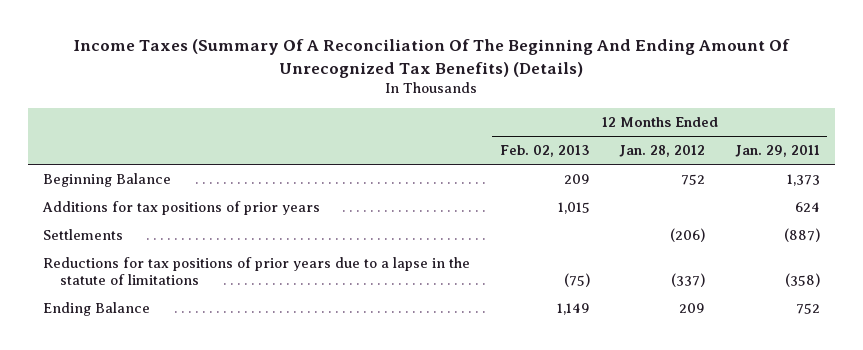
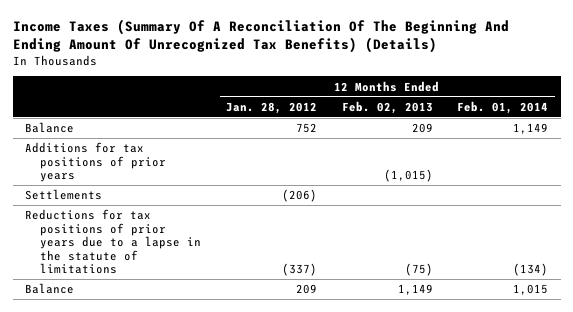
[734,145,820,158] Jan. 29, 2011 -> none
none -> [457,100,549,114] Feb. 01, 2014
[43,173,172,188] Beginning Balance -> [25,122,75,134] Balance
[557,202,590,215] 1,015 -> [383,169,433,183] (1,015)
[43,302,151,317] Ending Balance -> [25,283,75,295] Balance

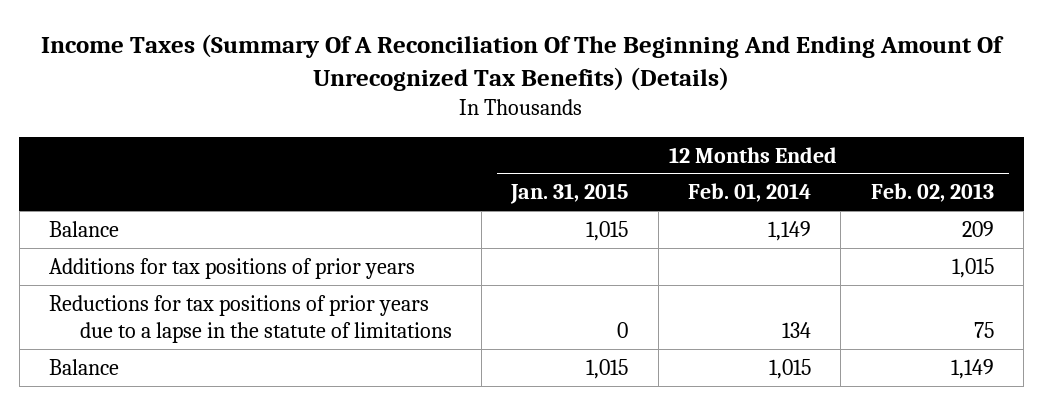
[225,101,317,114] Jan. 28, 2012 -> none
none -> [510,183,629,205] Jan. 31, 2015
[25,189,103,201] Settlements -> none
[383,169,433,183] (1,015) -> [951,257,994,278] 1,015
[404,263,433,277] (75) -> [973,321,994,338] 75
[513,263,549,277] (134) -> [782,321,812,338] 134

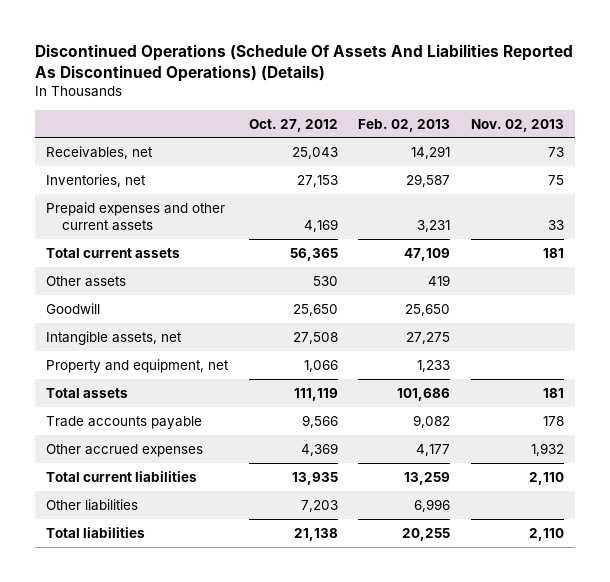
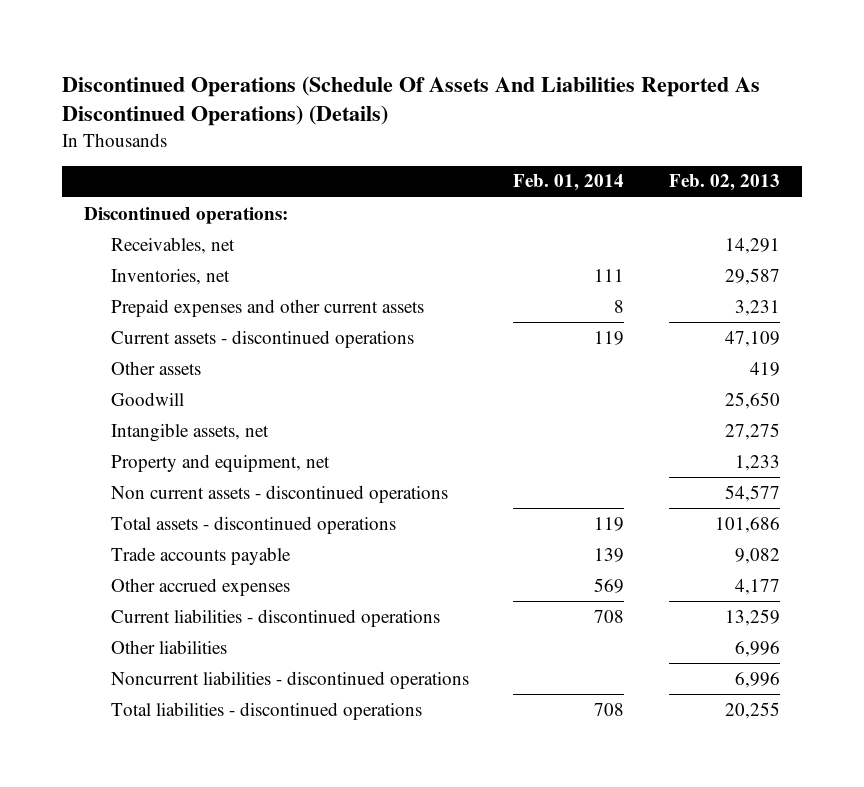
[248,118,338,132] Oct. 27, 2012 -> none
[471,118,565,132] Nov. 02, 2013 -> none
none -> [513,174,625,192] Feb. 01, 2014
none -> [84,206,289,224] Discontinued operations:
[45,247,180,258] Total current assets -> [110,329,414,348] Current assets - discontinued operations
none -> [110,484,448,503] Non current assets - discontinued operations
[45,387,128,398] Total assets -> [110,515,396,534] Total assets - discontinued operations
[45,470,197,482] Total current liabilities -> [110,608,440,627] Current liabilities - discontinued operations
none -> [110,670,469,689] Noncurrent liabilities - discontinued operations
[45,526,145,538] Total liabilities -> [110,701,422,720] Total liabilities - discontinued operations

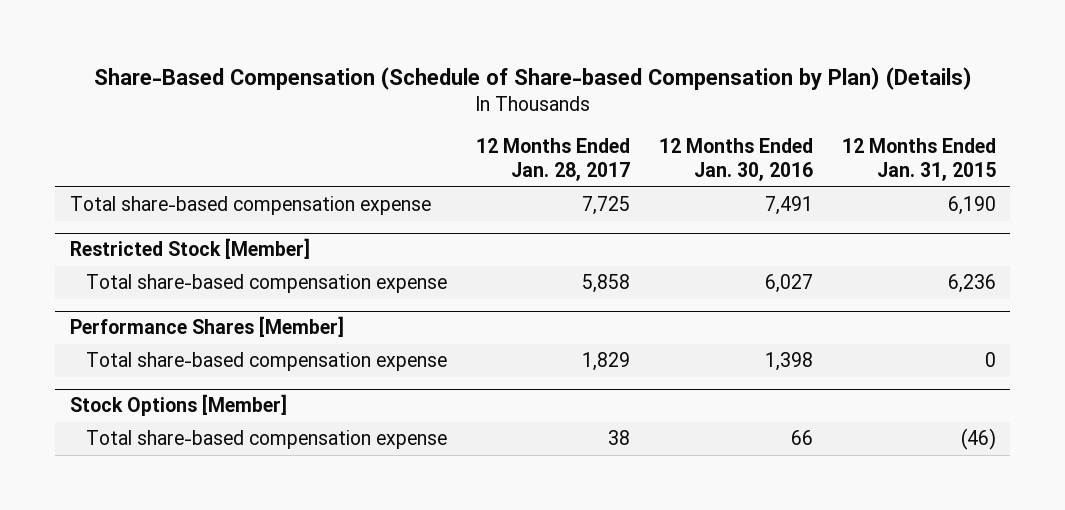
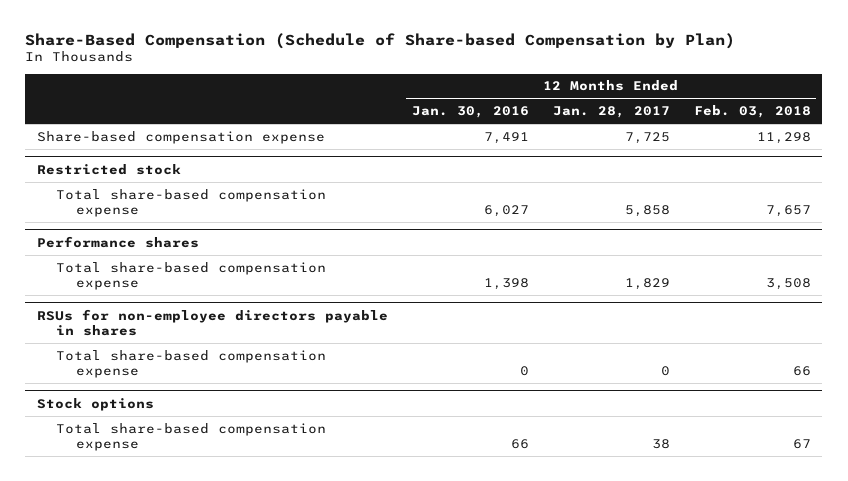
[93,67,972,91] Share-Based Compensation (Schedule of Share-based Compensation by Plan) (Details) -> [25,32,736,49] Share-Based Compensation (Schedule of Share-based Compensation by Plan)
[841,138,996,182] 12 Months Ended Jan. 31, 2015 -> none
none -> [693,105,811,119] Feb. 03, 2018
[69,196,431,216] Total share-based compensation expense -> [37,130,326,144] Share-based compensation expense
[69,238,310,260] Restricted Stock [Member] -> [37,163,182,175] Restricted stock
[69,316,344,338] Performance Shares [Member] -> [37,235,200,248] Performance shares
none -> [37,308,389,337] RSUs for non-employee directors payable in shares
none -> [56,349,327,379] Total share-based compensation expense
[69,394,287,417] Stock Options [Member] -> [37,397,155,411] Stock options

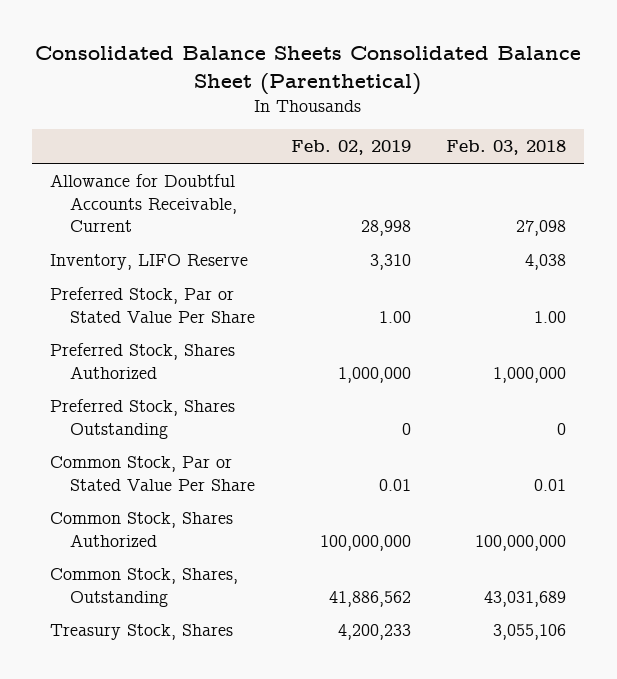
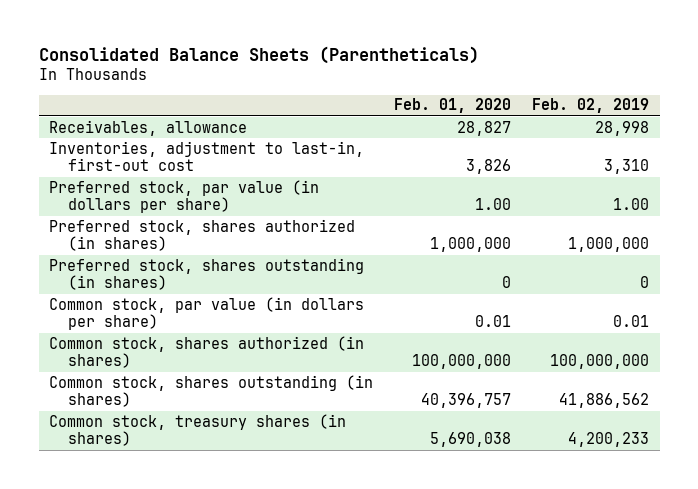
[35,46,582,95] Consolidated Balance Sheets Consolidated Balance Sheet (Parenthetical) -> [38,45,479,64] Consolidated Balance Sheets (Parentheticals)
[446,140,567,156] Feb. 03, 2018 -> none
none -> [394,98,512,114] Feb. 01, 2020
[50,174,237,232] Allowance for Doubtful Accounts Receivable, Current -> [49,119,248,136] Receivables, allowance
[50,254,249,271] Inventory, LIFO Reserve -> [49,140,365,172] Inventories, adjustment to last-in, first-out cost
[50,287,255,323] Preferred Stock, Par or Stated Value Per Share -> [49,179,320,214] Preferred stock, par value (in dollars per share)
[50,343,236,379] Preferred Stock, Shares Authorized -> [49,218,356,252] Preferred stock, shares authorized (in shares)
[50,399,236,439] Preferred Stock, Shares Outstanding -> [49,257,365,291] Preferred stock, shares outstanding (in shares)
[50,456,255,491] Common Stock, Par or Stated Value Per Share -> [49,296,365,331] Common stock, par value (in dollars per share)
[50,512,234,547] Common Stock, Shares Authorized -> [49,335,365,369] Common stock, shares authorized (in shares)
[50,568,239,607] Common Stock, Shares, Outstanding -> [49,374,374,408] Common stock, shares outstanding (in shares)
[50,624,234,641] Treasury Stock, Shares -> [49,413,347,447] Common stock, treasury shares (in shares)

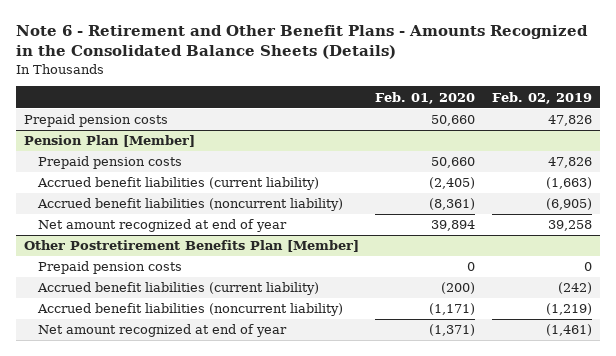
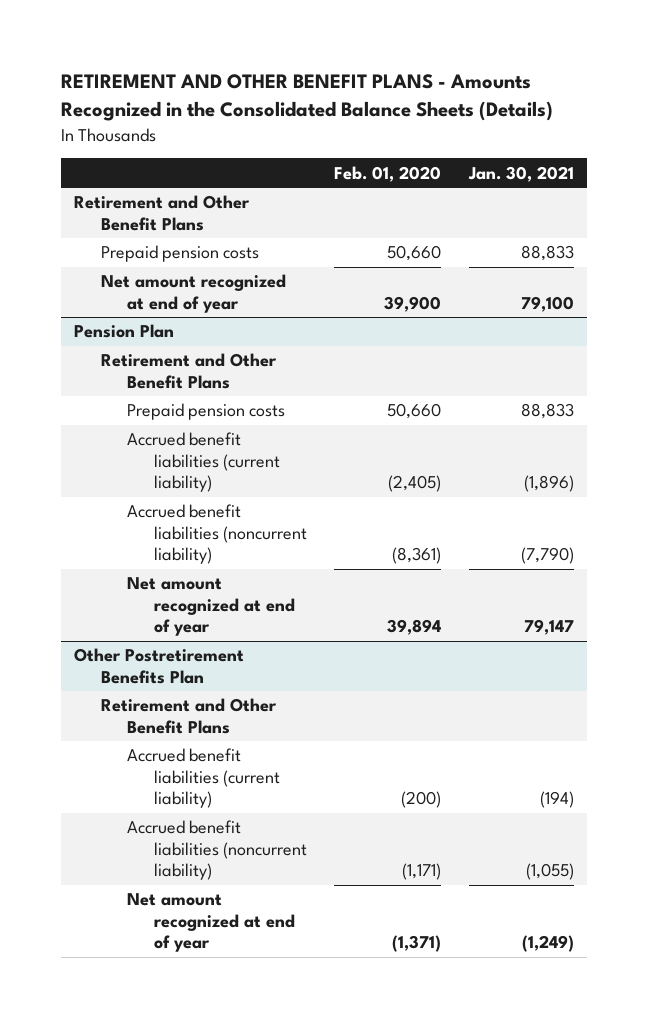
[15,24,588,60] Note 6 - Retirement and Other Benefit Plans - Amounts Recognized in the Consolidated Balance Sheets (Details) -> [60,74,553,122] RETIREMENT AND OTHER BENEFIT PLANS - Amounts Recognized in the Consolidated Balance Sheets (Details)
[491,91,592,104] Feb. 02, 2019 -> none
none -> [467,165,574,182] Jan. 30, 2021
none -> [74,195,251,231] Retirement and Other Benefit Plans
none -> [100,274,286,313] Net amount recognized at end of year
[24,135,196,148] Pension Plan [Member] -> [74,324,175,339] Pension Plan
none -> [100,353,277,389] Retirement and Other Benefit Plans
[37,261,182,275] Prepaid pension costs -> none
[24,240,360,253] Other Postretirement Benefits Plan [Member] -> [74,648,245,684] Other Postretirement Benefits Plan
none -> [100,698,277,734] Retirement and Other Benefit Plans

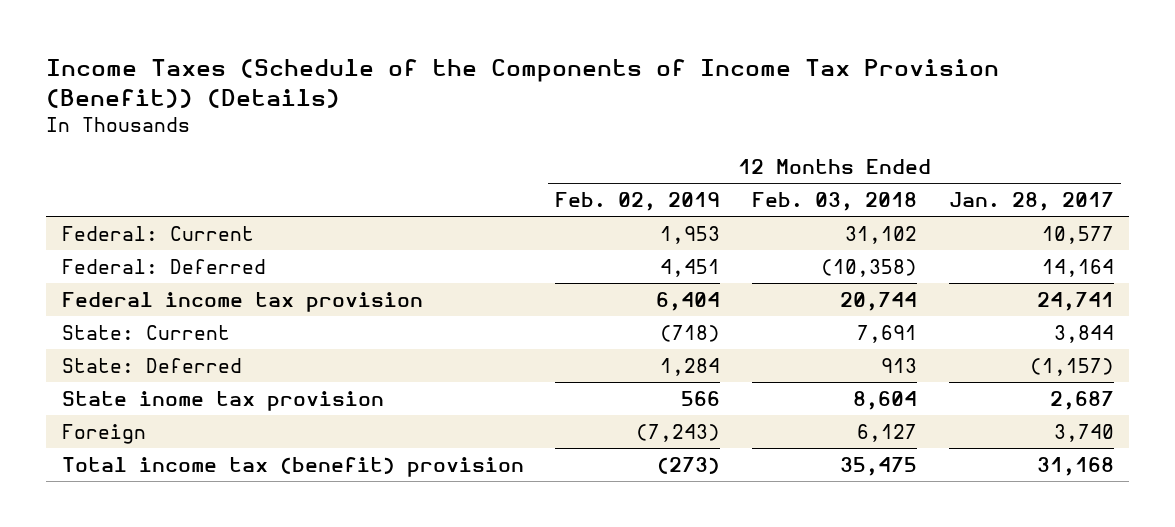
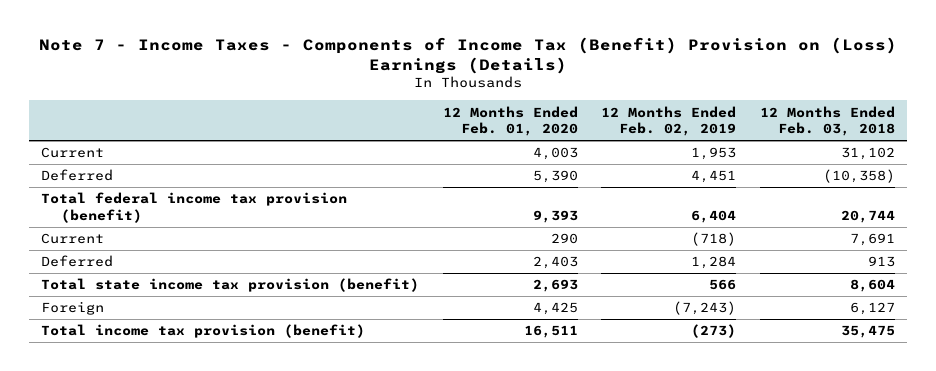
[46,58,1000,108] Income Taxes (Schedule of the Components of Income Tax Provision (Benefit)) (Details) -> [38,36,897,74] Note 7 - Income Taxes - Components of Income Tax (Benefit) Provision on (Loss) Earnings (Details)
[948,192,1114,212] Jan. 28, 2017 -> none
none -> [442,105,578,137] 12 Months Ended Feb. 01, 2020
[61,225,254,241] Federal: Current -> [41,147,105,159] Current
[61,258,266,274] Federal: Deferred -> [41,169,114,182] Deferred
[61,291,423,312] Federal income tax provision -> [41,192,348,223] Total federal income tax provision (benefit)
[61,324,230,340] State: Current -> [41,233,105,245] Current
[61,357,242,373] State: Deferred -> [41,255,114,268] Deferred
[61,390,384,411] State inome tax provision -> [41,278,420,293] Total state income tax provision (benefit)
[61,456,524,477] Total income tax (benefit) provision -> [41,324,366,339] Total income tax provision (benefit)

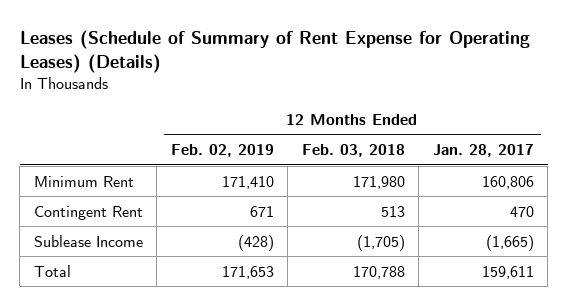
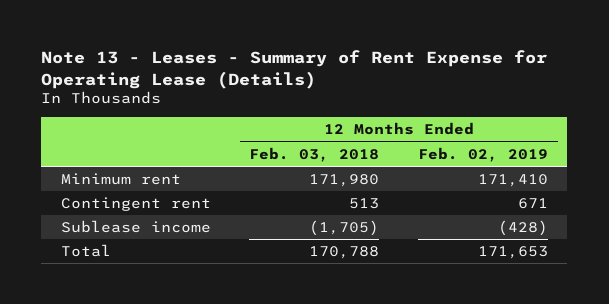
[19,29,530,73] Leases (Schedule of Summary of Rent Expense for Operating Leases) (Details) -> [41,50,548,89] Note 13 - Leases - Summary of Rent Expense for Operating Lease (Details)
[432,144,534,158] Jan. 28, 2017 -> none
[33,175,134,187] Minimum Rent -> [60,173,181,186] Minimum rent
[33,205,143,220] Contingent Rent -> [60,197,211,212] Contingent rent
[33,234,143,247] Sublease Income -> [60,220,211,234] Sublease income

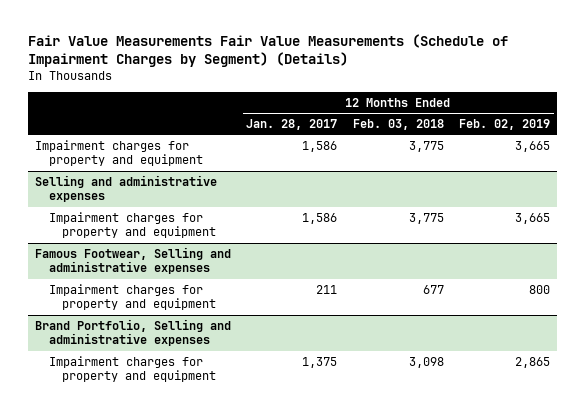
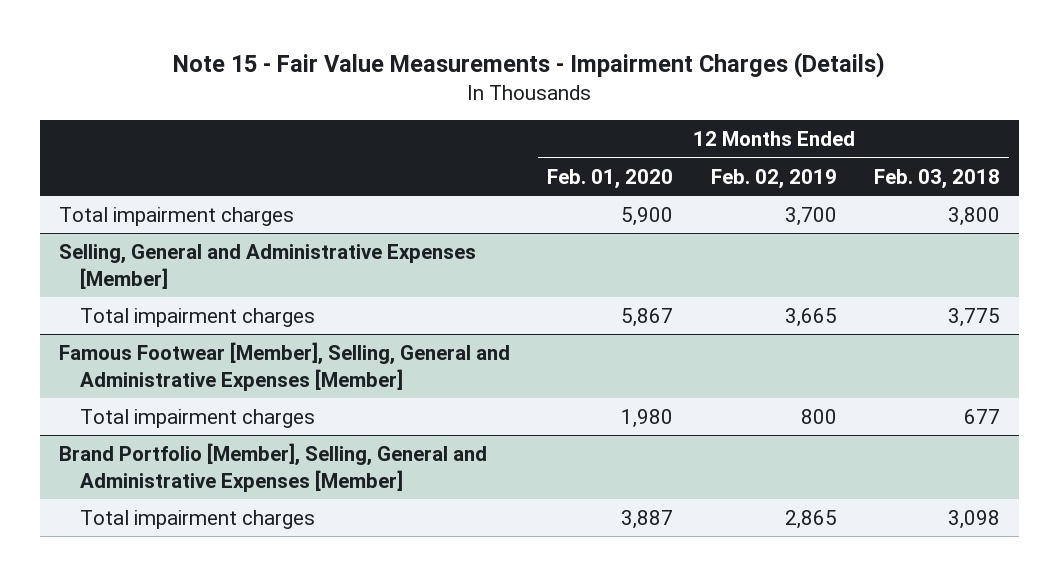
[27,33,508,68] Fair Value Measurements Fair Value Measurements (Schedule of Impairment Charges by Segment) (Details) -> [173,51,886,78] Note 15 - Fair Value Measurements - Impairment Charges (Details)
[246,118,338,130] Jan. 28, 2017 -> none
none -> [547,168,674,189] Feb. 01, 2020
[35,139,203,167] Impairment charges for property and equipment -> [58,206,294,226] Total impairment charges
[408,140,444,152] 3,775 -> [948,206,1001,226] 3,800
[514,140,550,152] 3,665 -> [784,206,837,226] 3,700
[35,174,218,203] Selling and administrative expenses -> [58,243,476,289] Selling, General and Administrative Expenses [Member]
[48,211,217,239] Impairment charges for property and equipment -> [79,307,315,327] Total impairment charges
[35,246,232,275] Famous Footwear, Selling and administrative expenses -> [58,341,510,391] Famous Footwear [Member], Selling, General and Administrative Expenses [Member]
[48,283,217,311] Impairment charges for property and equipment -> [79,408,315,428] Total impairment charges
[35,318,232,347] Brand Portfolio, Selling and administrative expenses -> [58,442,487,492] Brand Portfolio [Member], Selling, General and Administrative Expenses [Member]
[48,355,217,383] Impairment charges for property and equipment -> [79,509,315,529] Total impairment charges

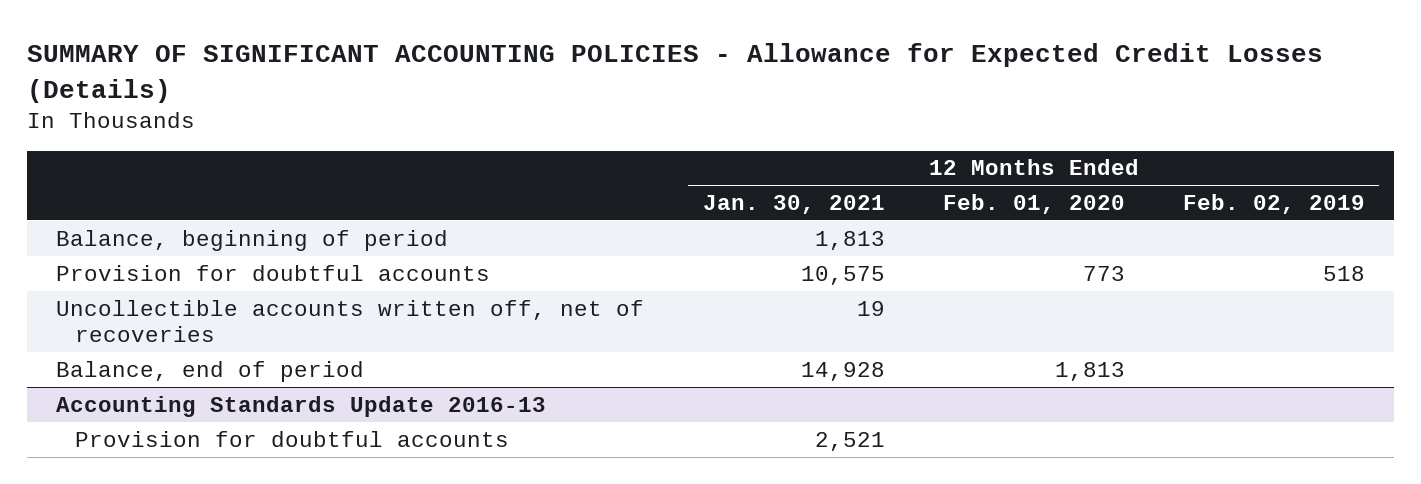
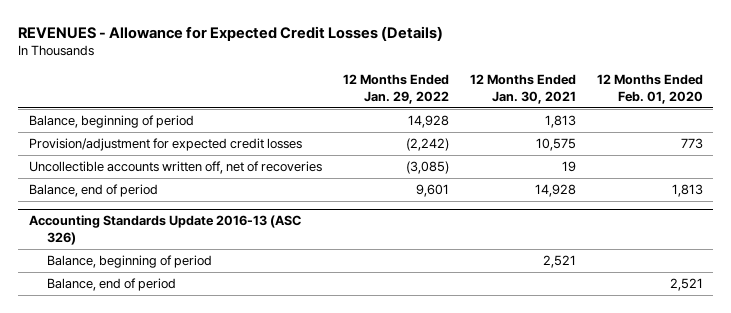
[27,43,1324,103] SUMMARY OF SIGNIFICANT ACCOUNTING POLICIES - Allowance for Expected Credit Losses (Details) -> [18,26,444,42] REVENUES - Allowance for Expected Credit Losses (Details)
[1182,194,1365,215] Feb. 02, 2019 -> none
none -> [342,74,449,104] 12 Months Ended Jan. 29, 2022
[56,264,491,281] Provision for doubtful accounts -> [28,138,302,152] Provision/adjustment for expected credit losses
[56,395,547,417] Accounting Standards Update 2016-13 -> [28,215,301,245] Accounting Standards Update 2016-13 (ASC 326)
[75,430,510,447] Provision for doubtful accounts -> [47,255,213,269] Balance, beginning of period
none -> [47,278,177,292] Balance, end of period

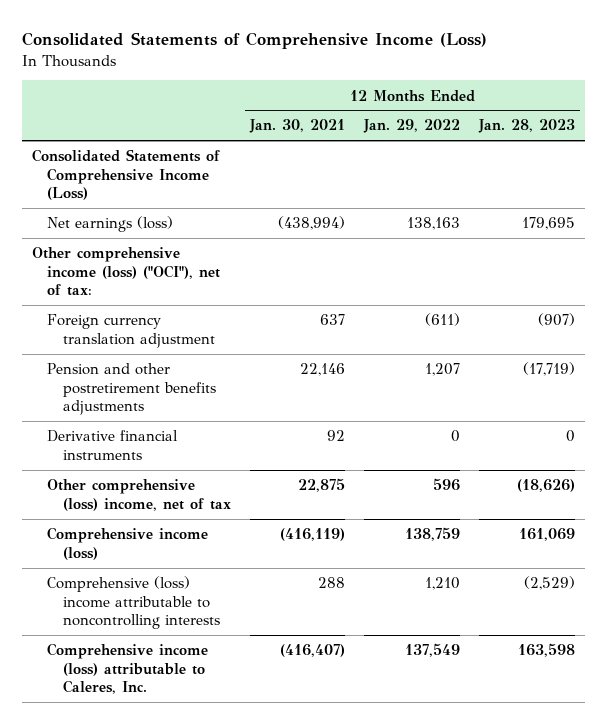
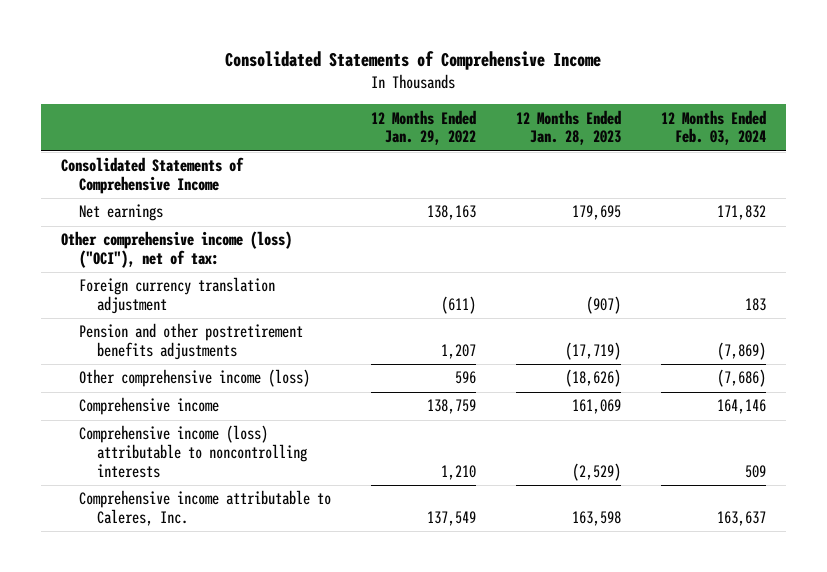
[22,32,488,50] Consolidated Statements of Comprehensive Income (Loss) -> [225,50,602,70] Consolidated Statements of Comprehensive Income
[248,119,345,134] Jan. 30, 2021 -> none
none -> [661,109,767,146] 12 Months Ended Feb. 03, 2024
[31,149,220,201] Consolidated Statements of Comprehensive Income (Loss) -> [60,157,244,195] Consolidated Statements of Comprehensive Income
[47,216,174,233] Net earnings (loss) -> [79,204,164,222] Net earnings
[47,430,179,460] Derivative financial instruments -> none
[47,479,231,511] Other comprehensive (loss) income, net of tax -> [79,369,311,388] Other comprehensive income (loss)
[47,527,209,560] Comprehensive income (loss) -> [79,397,220,416] Comprehensive income
[47,576,220,630] Comprehensive (loss) income attributable to noncontrolling interests -> [79,425,308,479] Comprehensive income (loss) attributable to noncontrolling interests
[47,643,209,695] Comprehensive income (loss) attributable to Caleres, Inc. -> [79,490,332,527] Comprehensive income attributable to Caleres, Inc.

